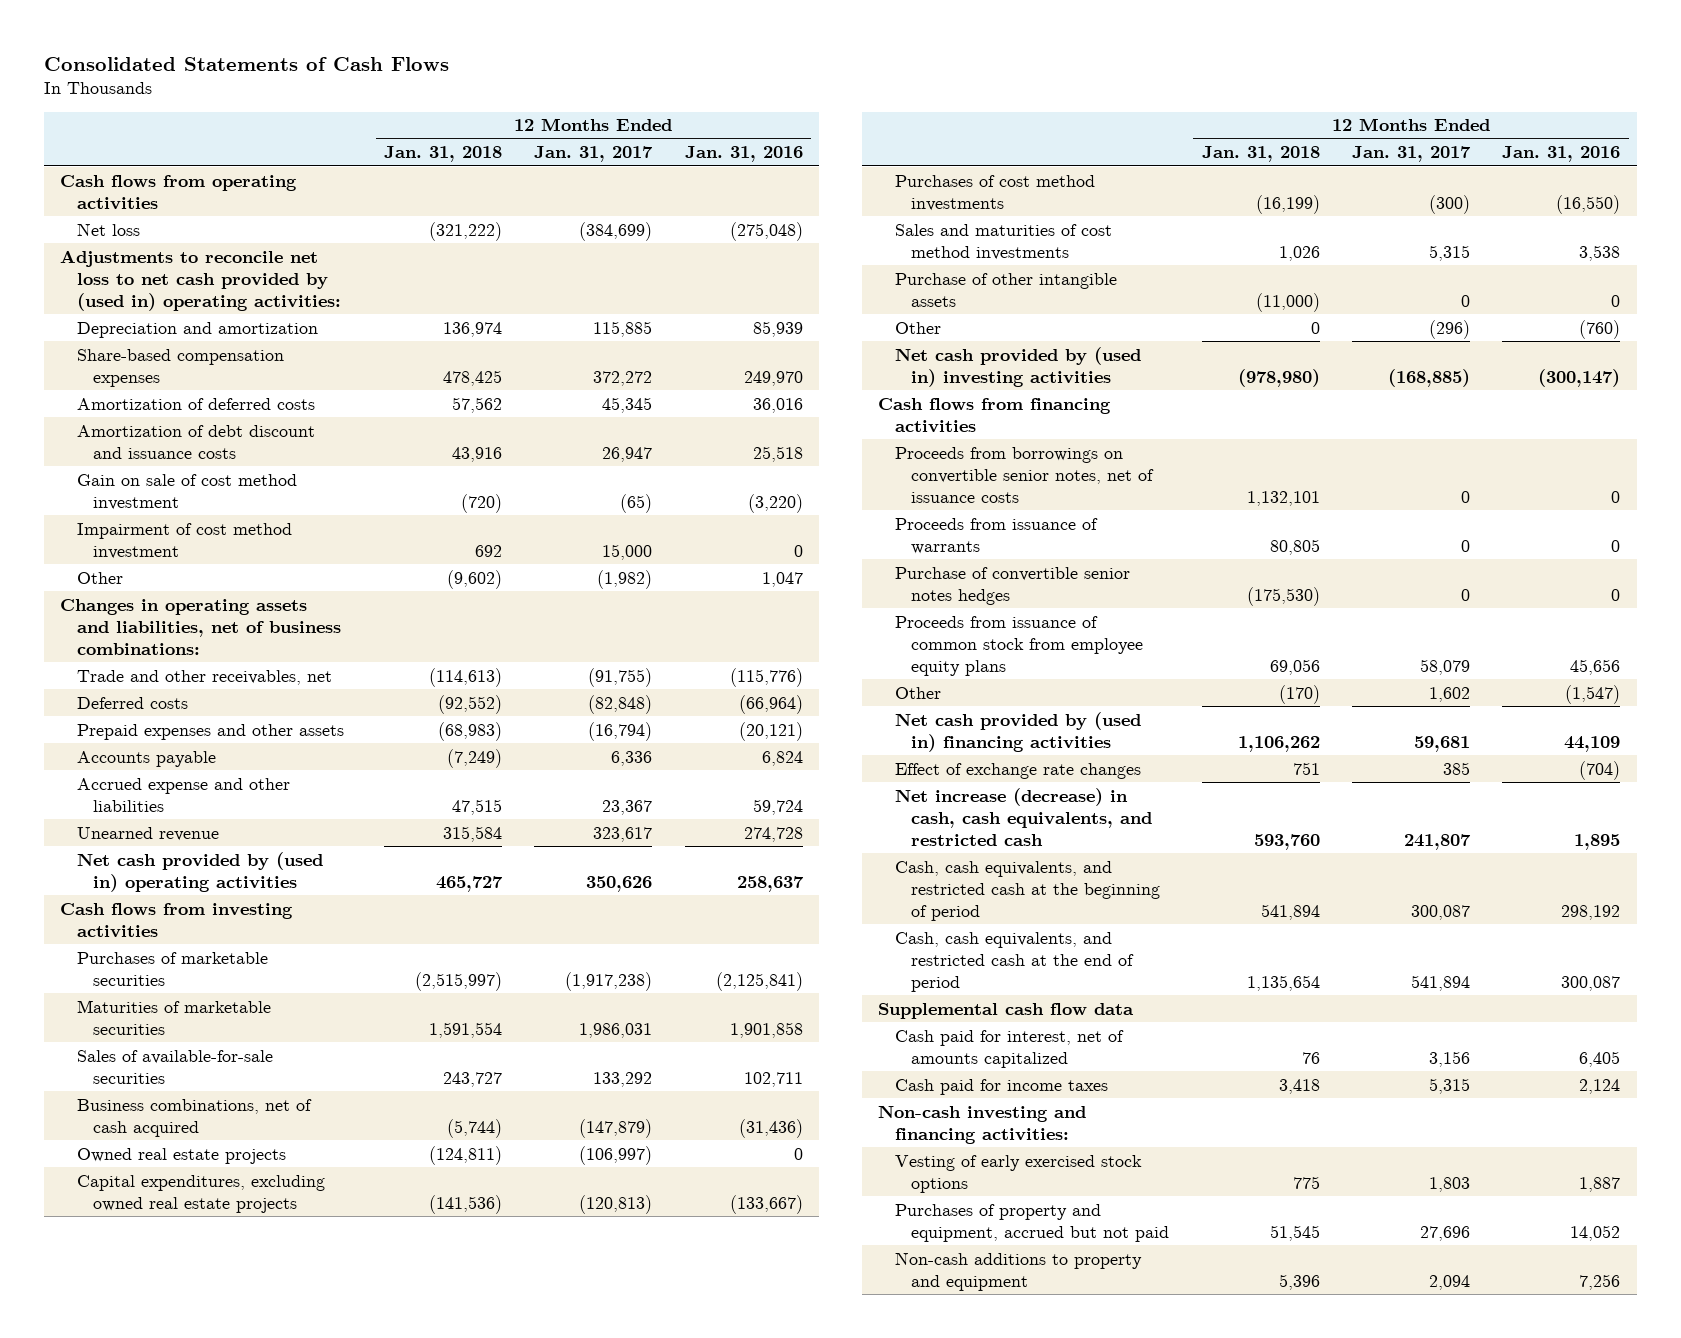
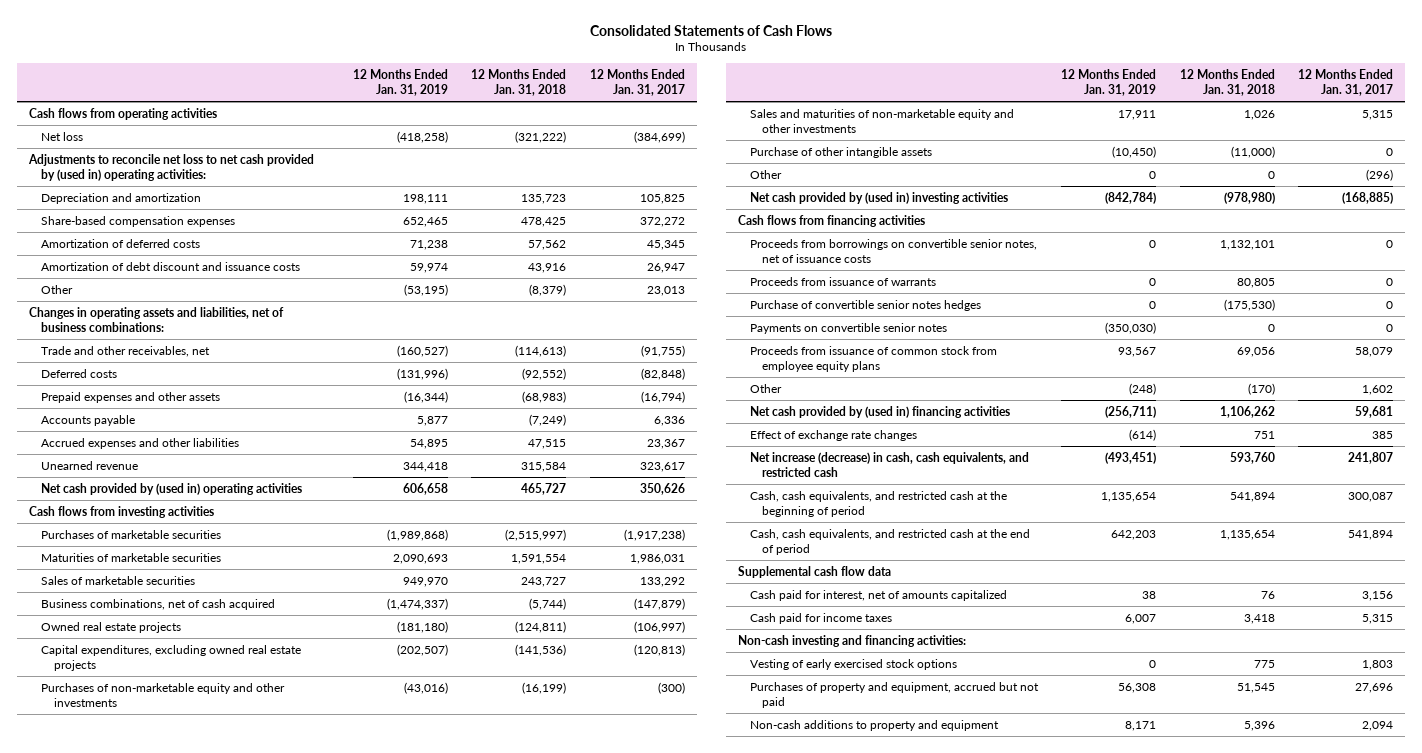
[684,146,803,163] Jan. 31, 2016 -> none
none -> [352,68,448,96] 12 Months Ended Jan. 31, 2019
[442,321,502,337] 136,974 -> [521,193,567,204] 135,723
[593,320,653,337] 115,885 -> [639,193,685,204] 105,825
[76,473,297,510] Gain on sale of cost method investment -> none
[76,522,292,559] Impairment of cost method investment -> none
[446,569,502,589] (9,602) -> [529,283,567,296] (8,379)
[597,569,653,589] (1,982) -> [646,285,685,296] 23,013
[76,777,290,812] Accrued expense and other liabilities -> [41,437,240,449] Accrued expenses and other liabilities
[76,1049,273,1084] Sales of available-for-sale securities -> [41,575,196,585] Sales of marketable securities
[894,174,1095,211] Purchases of cost method investments -> [41,682,286,707] Purchases of non-marketable equity and other investments
[894,223,1112,260] Sales and maturities of cost method investments -> [749,108,1014,133] Sales and maturities of non-marketable equity and other investments
none -> [749,322,947,334] Payments on convertible senior notes

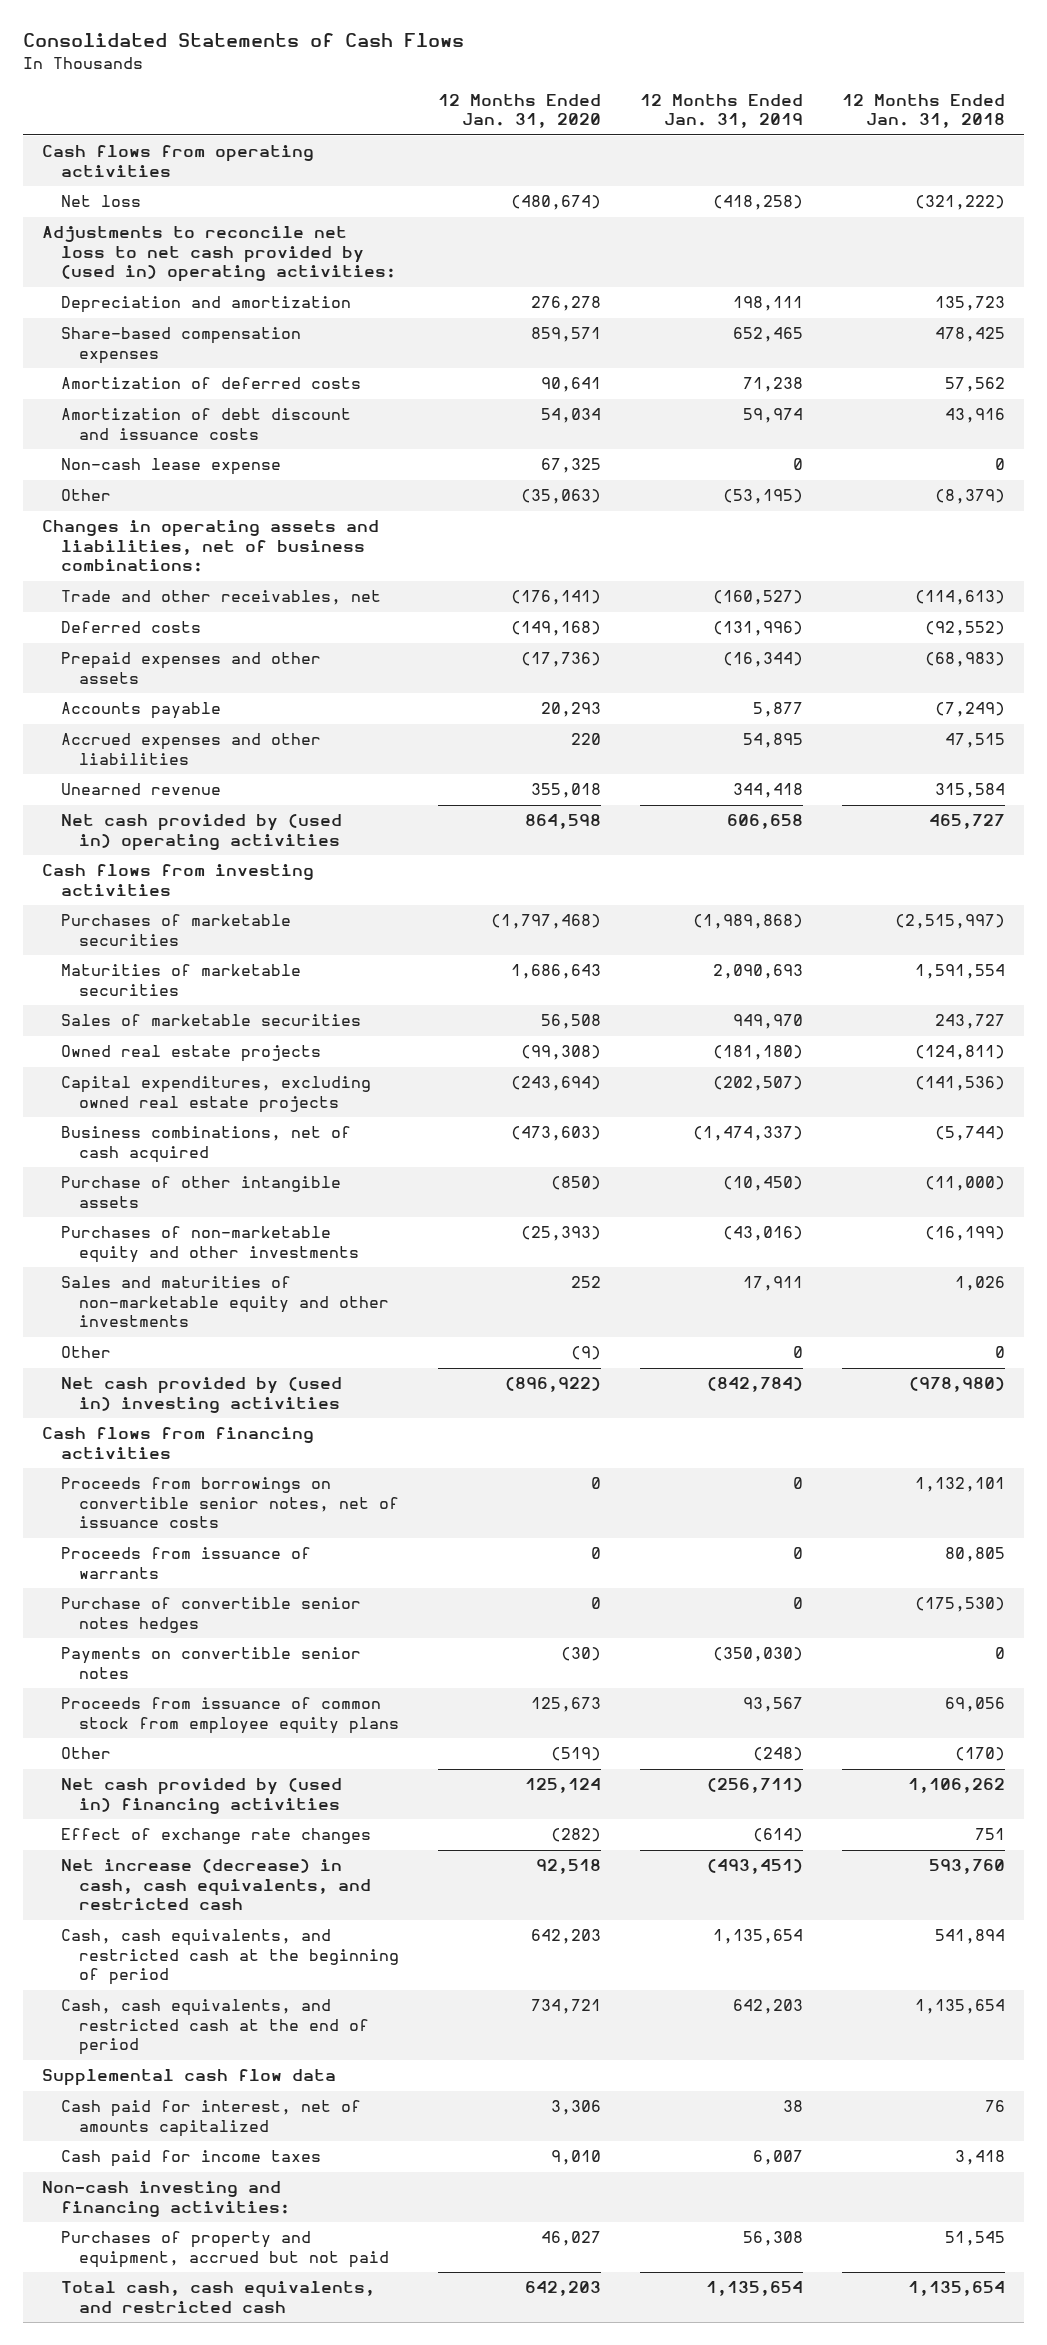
[589,68,685,96] 12 Months Ended Jan. 31, 2017 -> none
none -> [438,93,602,129] 12 Months Ended Jan. 31, 2020
none -> [60,458,281,476] Non-cash lease expense
[41,598,276,610] Business combinations, net of cash acquired -> [60,1126,351,1163] Business combinations, net of cash acquired
[749,146,932,158] Purchase of other intangible assets -> [60,1176,341,1208] Purchase of other intangible assets
[749,658,957,670] Vesting of early exercised stock options -> none
[749,719,999,731] Non-cash additions to property and equipment -> none
none -> [60,2281,375,2313] Total cash, cash equivalents, and restricted cash

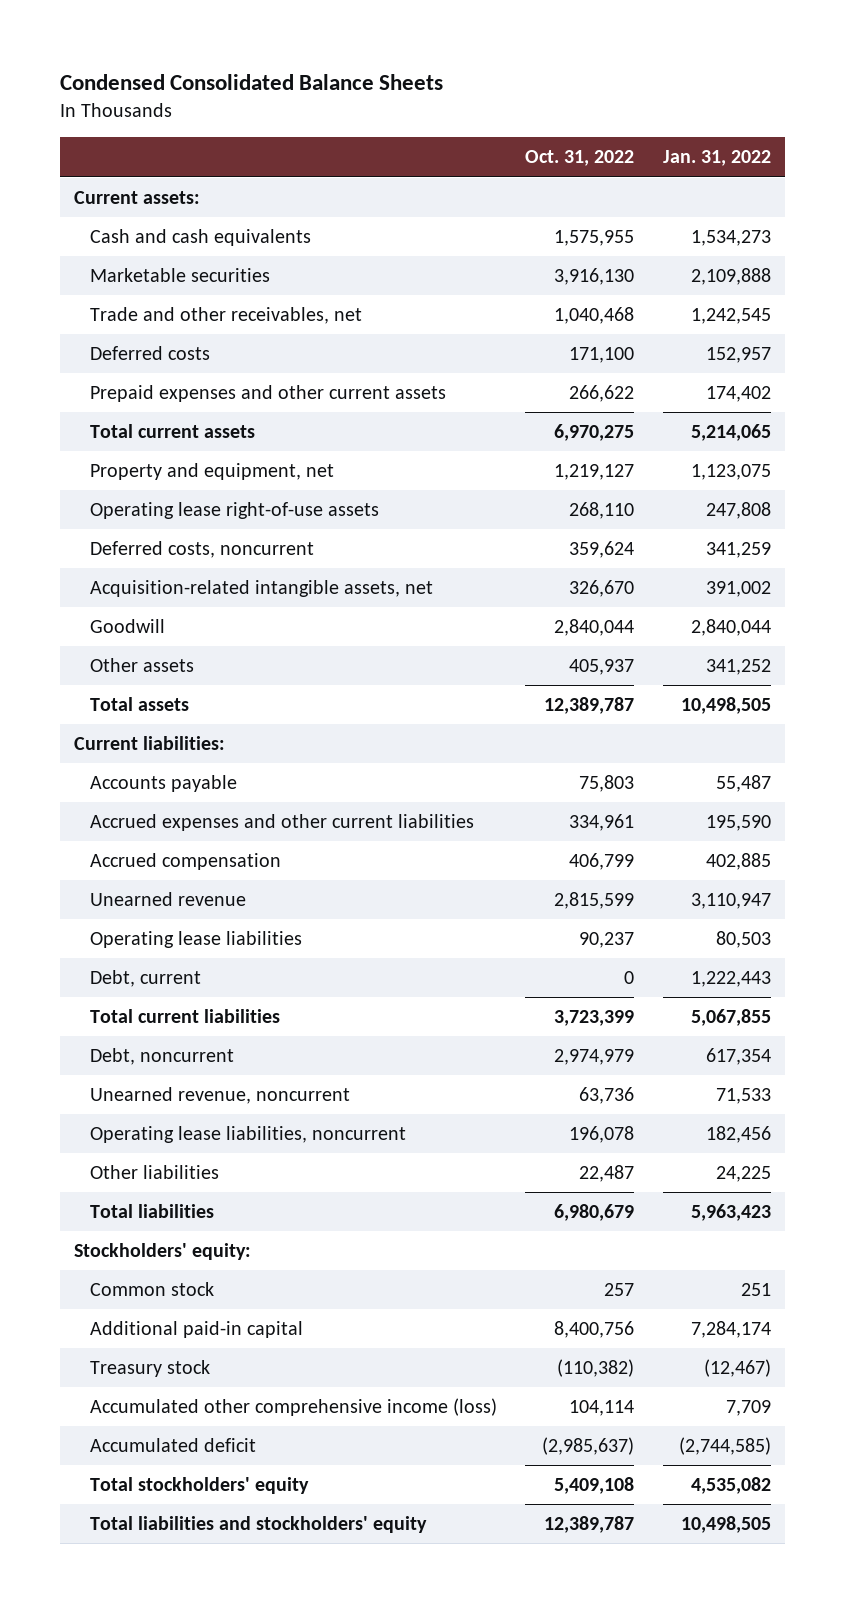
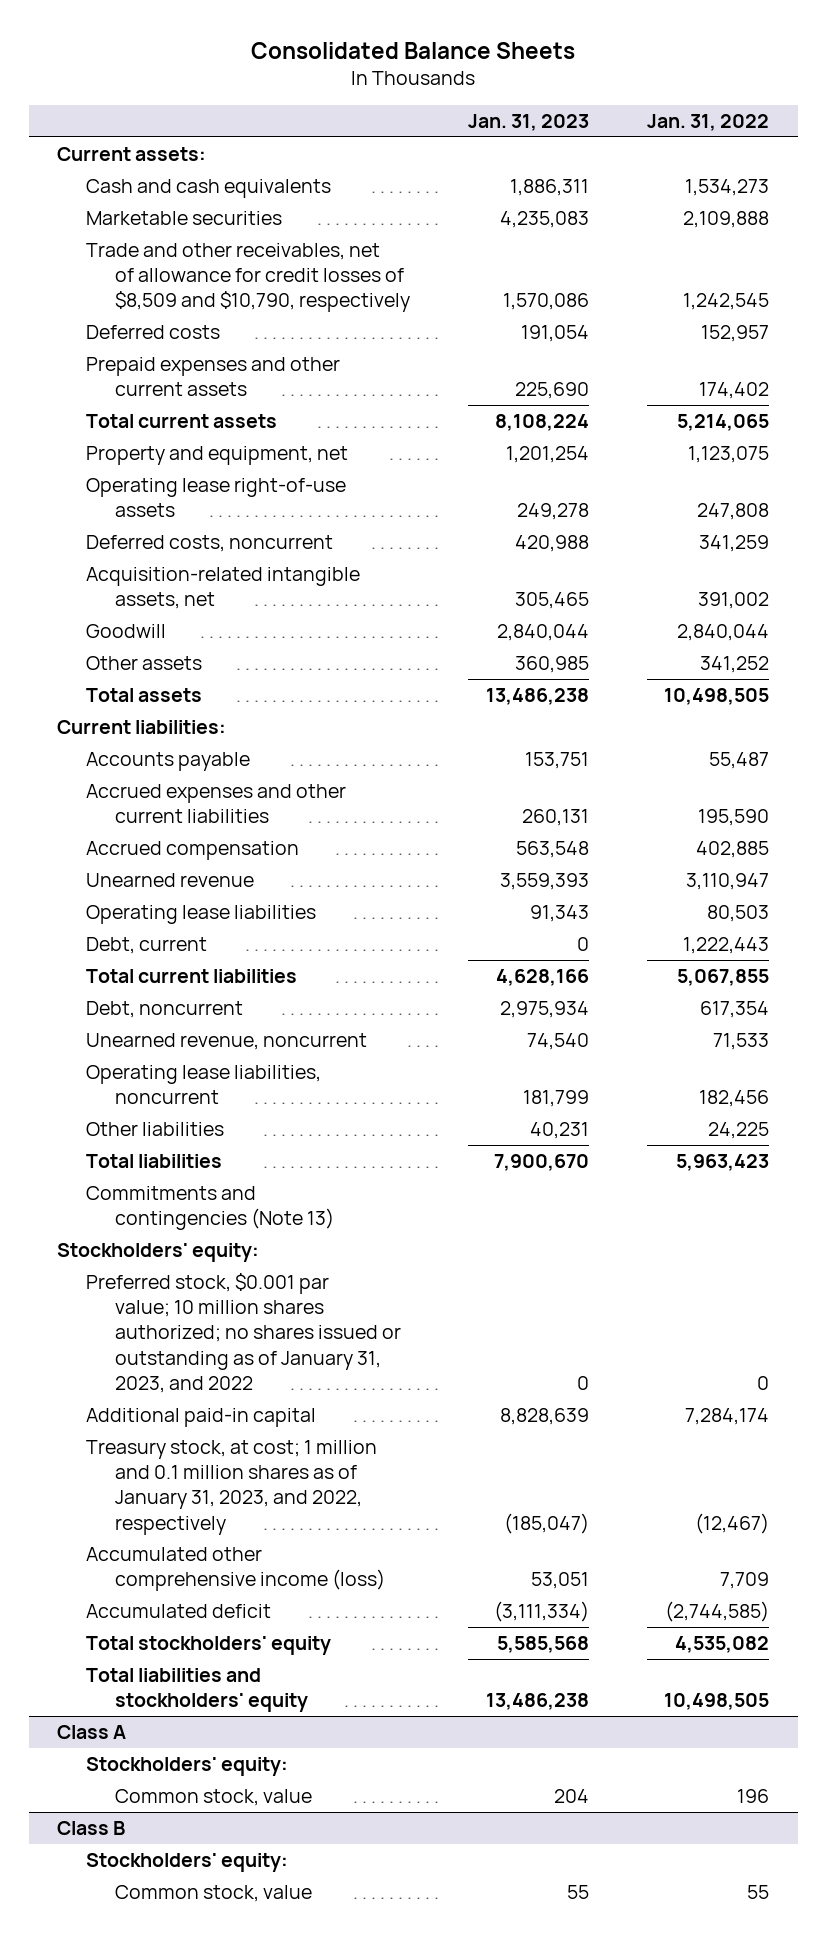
[59,74,443,91] Condensed Consolidated Balance Sheets -> [251,41,576,59] Consolidated Balance Sheets
[525,150,635,167] Oct. 31, 2022 -> none
none -> [468,114,590,132] Jan. 31, 2023
[89,307,362,325] Trade and other receivables, net -> [86,243,411,313] Trade and other receivables, net of allowance for credit losses of $8,509 and $10,790, respectively
none -> [86,1186,335,1231] Commitments and contingencies (Note 13)
[89,1282,214,1297] Common stock -> none
none -> [86,1273,402,1393] Preferred stock, $0.001 par value; 10 million shares authorized; no shares issued or outstanding as of January 31, 2023, and 2022
[89,1360,210,1378] Treasury stock -> [86,1440,378,1535] Treasury stock, at cost; 1 million and 0.1 million shares as of January 31, 2023, and 2022, respectively
none -> [57,1725,127,1740] Class A
none -> [86,1757,289,1777] Stockholders' equity:
none -> [115,1789,313,1807] Common stock, value
none -> [57,1821,126,1836] Class B
none -> [86,1853,289,1873] Stockholders' equity:
none -> [115,1885,313,1903] Common stock, value

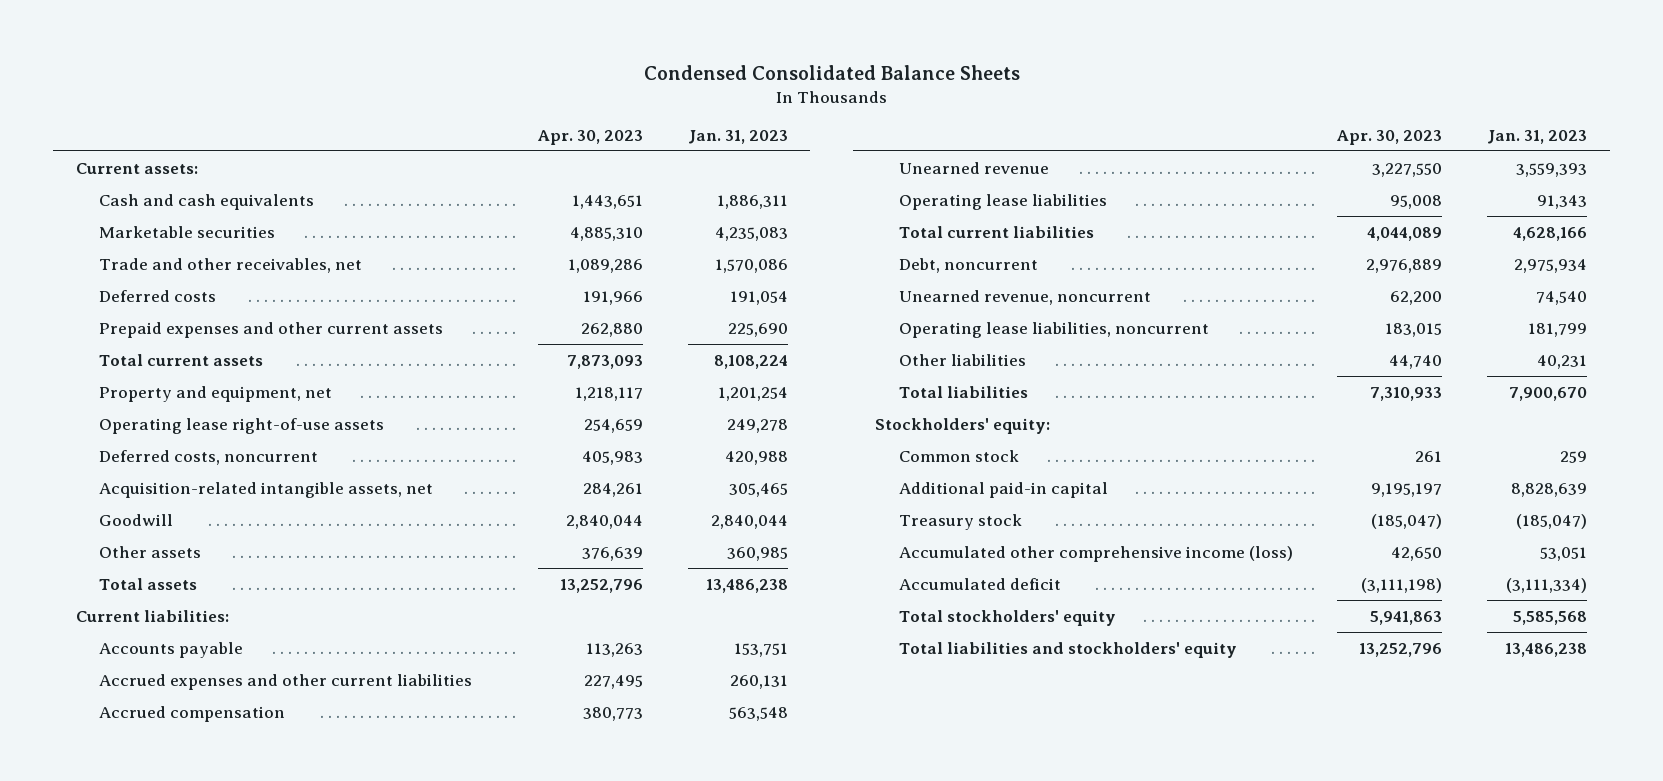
[251,41,576,59] Consolidated Balance Sheets -> [643,64,1020,80] Condensed Consolidated Balance Sheets
[646,114,769,132] Jan. 31, 2022 -> none
none -> [537,130,644,146] Apr. 30, 2023
[86,243,411,313] Trade and other receivables, net of allowance for credit losses of $8,509 and $10,790, respectively -> [99,257,363,273] Trade and other receivables, net
[86,937,208,955] Debt, current -> none
[86,1186,335,1231] Commitments and contingencies (Note 13) -> none
[86,1273,402,1393] Preferred stock, $0.001 par value; 10 million shares authorized; no shares issued or outstanding as of January 31, 2023, and 2022 -> none
none -> [898,449,1019,462] Common stock
[86,1440,378,1535] Treasury stock, at cost; 1 million and 0.1 million shares as of January 31, 2023, and 2022, respectively -> [898,513,1022,530] Treasury stock
[57,1725,127,1740] Class A -> none
[86,1757,289,1777] Stockholders' equity: -> none
[115,1789,313,1807] Common stock, value -> none
[57,1821,126,1836] Class B -> none
[86,1853,289,1873] Stockholders' equity: -> none
[115,1885,313,1903] Common stock, value -> none

